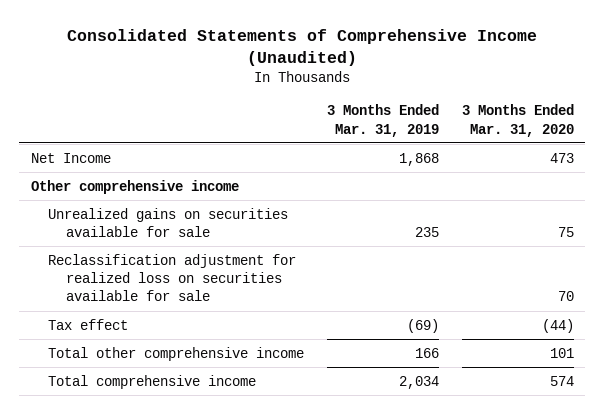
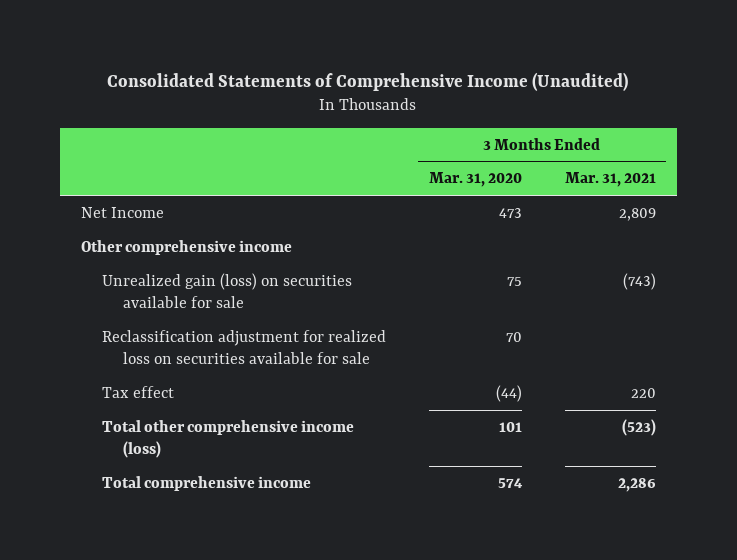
[327,104,440,137] 3 Months Ended Mar. 31, 2019 -> none
none -> [564,172,656,188] Mar. 31, 2021
[48,207,289,237] Unrealized gains on securities available for sale -> [101,272,352,309] Unrealized gain (loss) on securities available for sale
[48,346,305,361] Total other comprehensive income -> [101,419,354,459] Total other comprehensive income (loss)

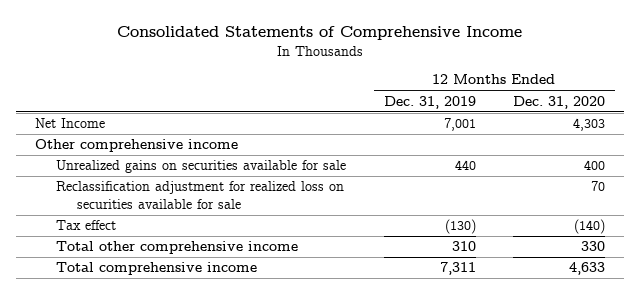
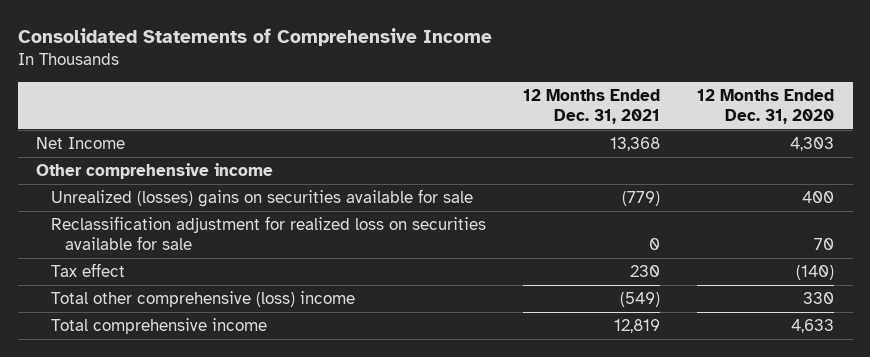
[383,95,476,109] Dec. 31, 2019 -> none
none -> [522,88,660,124] 12 Months Ended Dec. 31, 2021
[56,160,347,174] Unrealized gains on securities available for sale -> [50,188,473,207] Unrealized (losses) gains on securities available for sale
[56,241,299,255] Total other comprehensive income -> [50,290,355,307] Total other comprehensive (loss) income

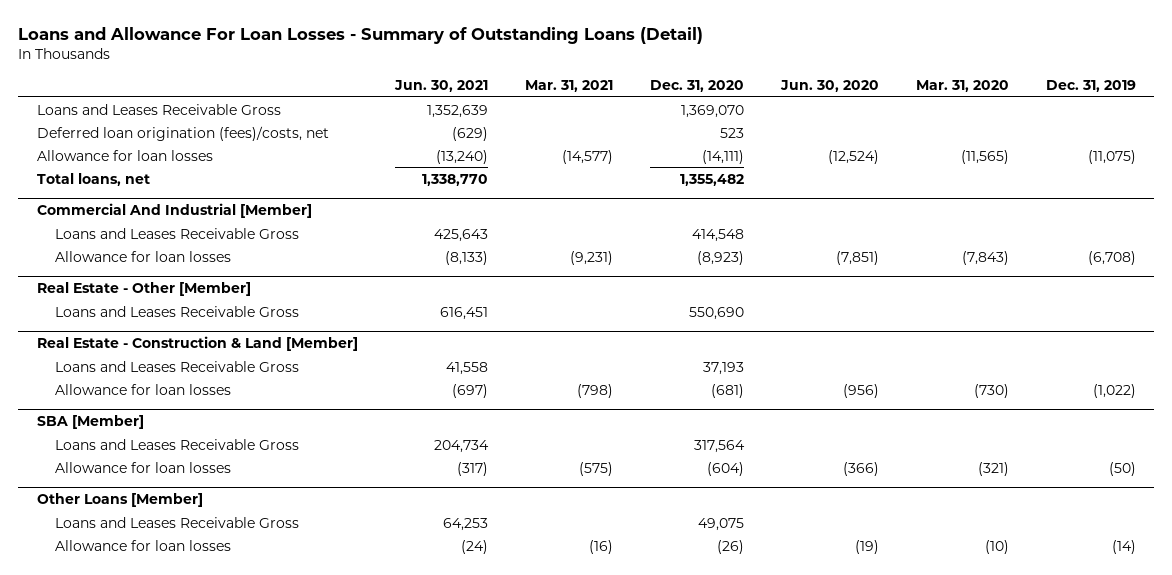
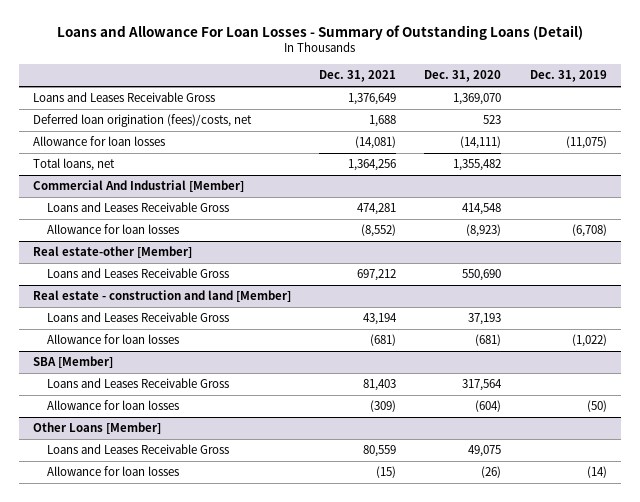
[393,80,488,93] Jun. 30, 2021 -> none
[524,80,613,93] Mar. 31, 2021 -> none
[779,80,879,93] Jun. 30, 2020 -> none
[915,80,1009,93] Mar. 31, 2020 -> none
none -> [319,70,397,83] Dec. 31, 2021
[36,282,251,297] Real Estate - Other [Member] -> [32,246,192,259] Real estate-other [Member]
[36,336,358,352] Real Estate - Construction & Land [Member] -> [32,290,291,303] Real estate - construction and land [Member]

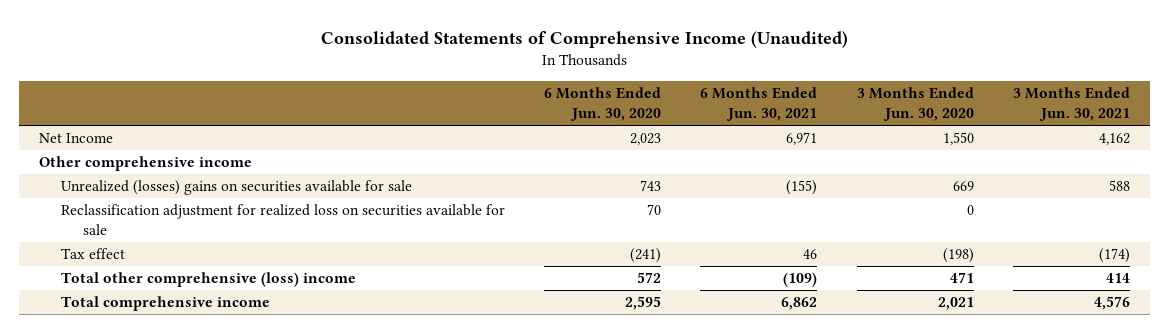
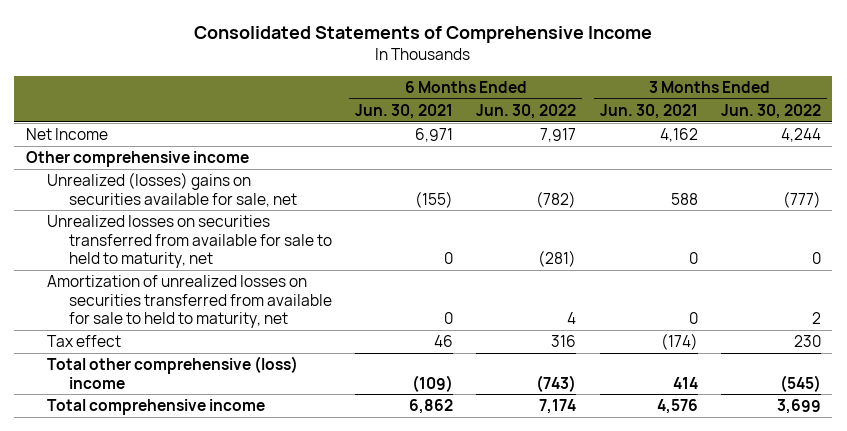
[320,30,848,48] Consolidated Statements of Comprehensive Income (Unaudited) -> [194,25,653,43] Consolidated Statements of Comprehensive Income
[544,87,662,121] 6 Months Ended Jun. 30, 2020 -> none
[856,87,974,121] 3 Months Ended Jun. 30, 2020 -> none
none -> [476,103,577,119] Jun. 30, 2022
none -> [720,103,821,119] Jun. 30, 2022
[60,204,505,236] Reclassification adjustment for realized loss on securities available for sale -> none
[60,180,412,196] Unrealized (losses) gains on securities available for sale -> [47,172,297,207] Unrealized (losses) gains on securities available for sale, net
none -> [47,215,332,268] Unrealized losses on securities transferred from available for sale to held to maturity, net
none -> [47,275,332,328] Amortization of unrealized losses on securities transferred from available for sale to held to maturity, net

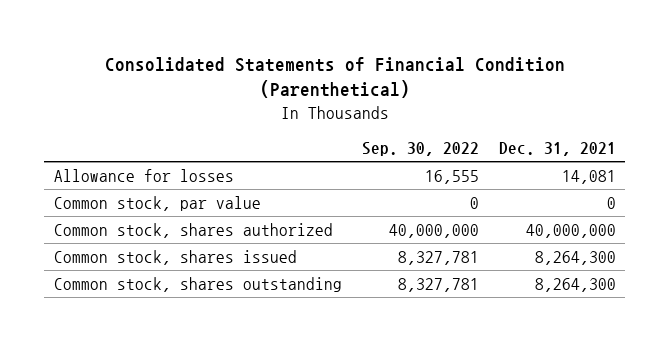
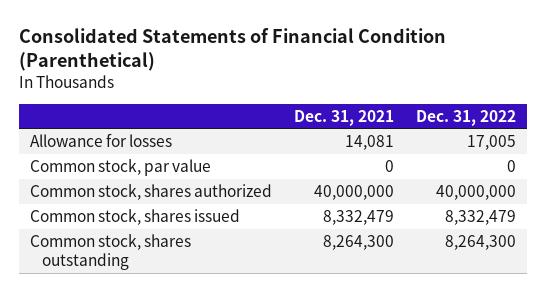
[361,142,479,157] Sep. 30, 2022 -> none
none -> [416,109,517,126] Dec. 31, 2022
[534,250,616,265] 8,264,300 -> [323,210,395,226] 8,332,479

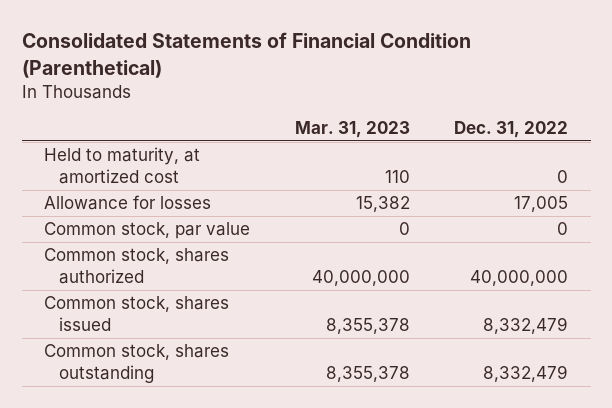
[294,109,395,126] Dec. 31, 2021 -> none
none -> [294,120,410,138] Mar. 31, 2023
none -> [44,147,201,185] Held to maturity, at amortized cost
[445,235,517,251] 8,264,300 -> [483,365,569,383] 8,332,479

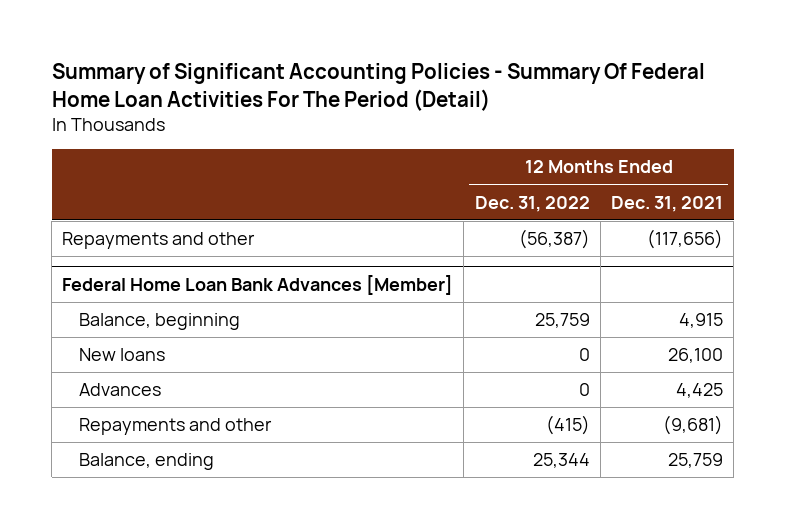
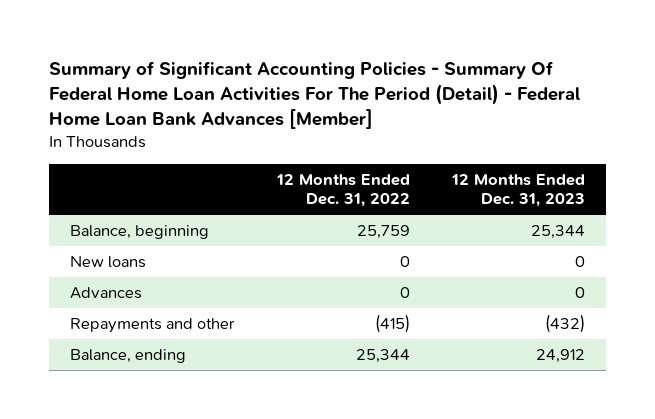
[51,63,705,112] Summary of Significant Accounting Policies - Summary Of Federal Home Loan Activities For The Period (Detail) -> [49,60,581,130] Summary of Significant Accounting Policies - Summary Of Federal Home Loan Activities For The Period (Detail) - Federal Home Loan Bank Advances [Member]
[611,195,724,212] Dec. 31, 2021 -> none
none -> [451,173,586,208] 12 Months Ended Dec. 31, 2023
[62,232,256,250] Repayments and other -> none
[62,274,454,295] Federal Home Loan Bank Advances [Member] -> none

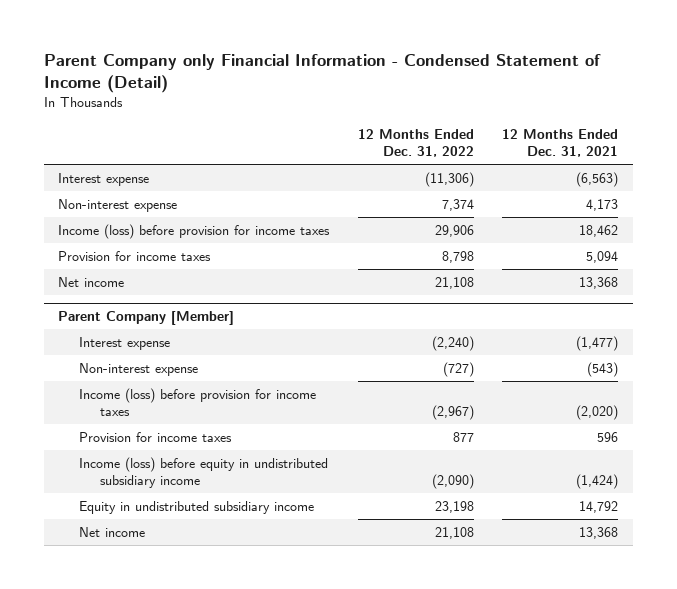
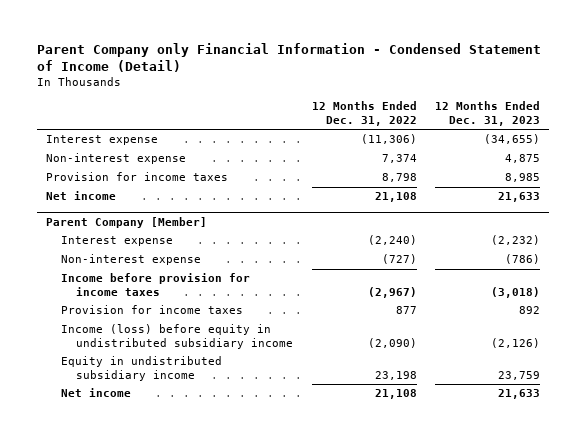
[502,129,619,158] 12 Months Ended Dec. 31, 2021 -> none
none -> [434,101,540,126] 12 Months Ended Dec. 31, 2023
[58,223,331,239] Income (loss) before provision for income taxes -> none
[79,387,317,417] Income (loss) before provision for income taxes -> [61,273,251,296] Income before provision for income taxes

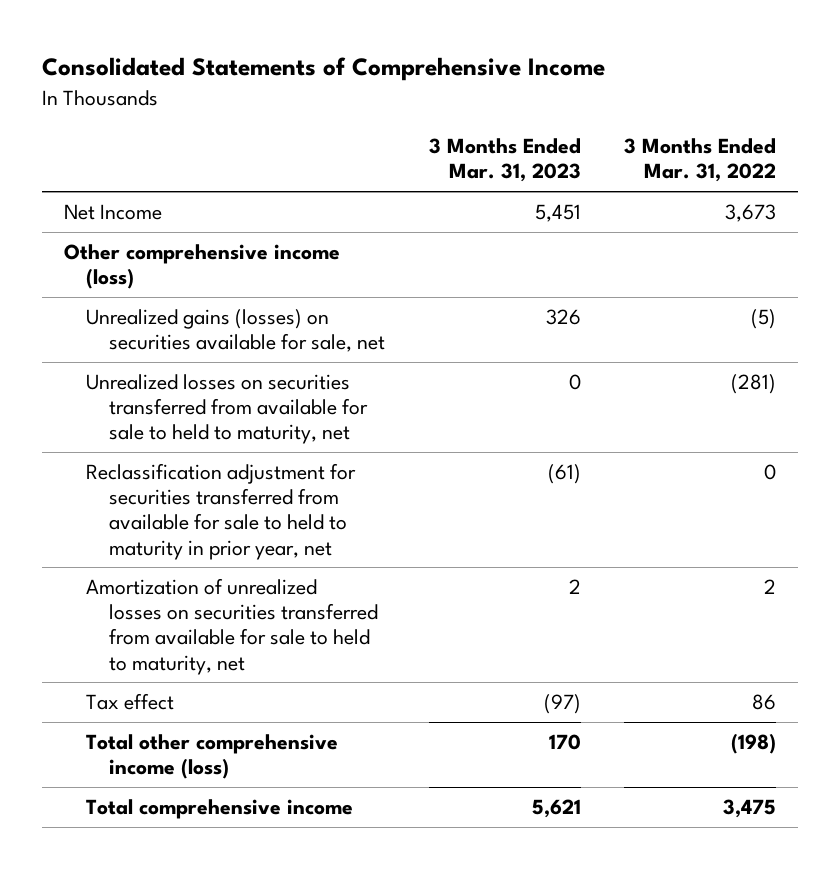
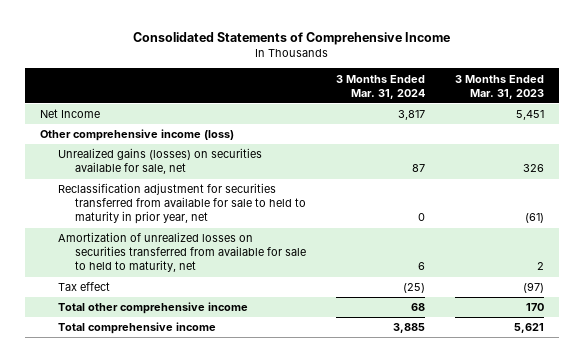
[624,138,777,183] 3 Months Ended Mar. 31, 2022 -> none
none -> [335,74,425,99] 3 Months Ended Mar. 31, 2024
[86,374,369,445] Unrealized losses on securities transferred from available for sale to held to maturity, net -> none
[86,734,339,780] Total other comprehensive income (loss) -> [57,302,248,315] Total other comprehensive income

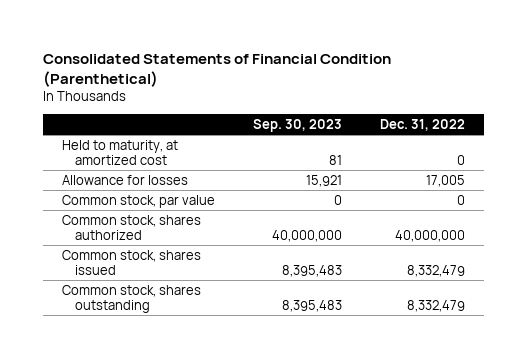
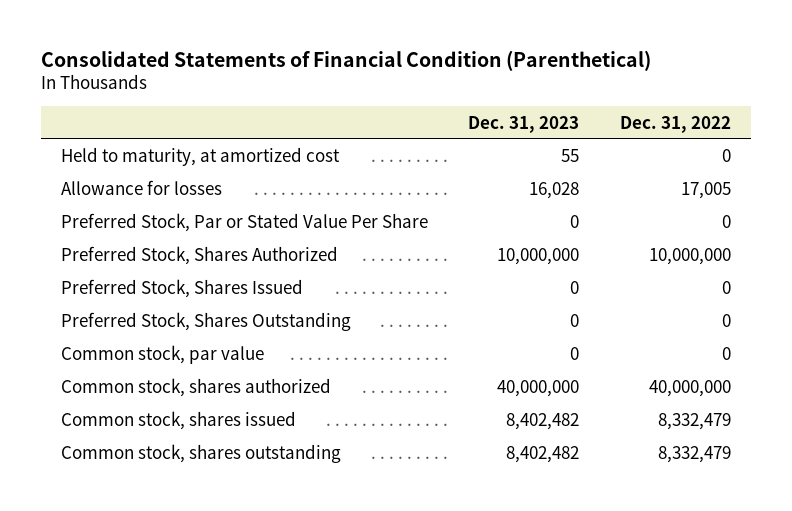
[253,119,343,133] Sep. 30, 2023 -> none
none -> [468,115,580,133] Dec. 31, 2023
none -> [60,213,428,233] Preferred Stock, Par or Stated Value Per Share
none -> [60,246,338,266] Preferred Stock, Shares Authorized
none -> [60,279,303,299] Preferred Stock, Shares Issued
none -> [60,312,351,332] Preferred Stock, Shares Outstanding

